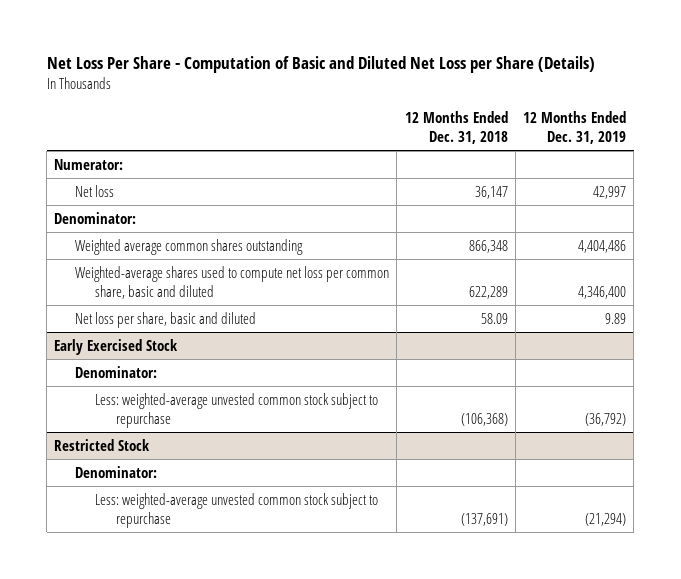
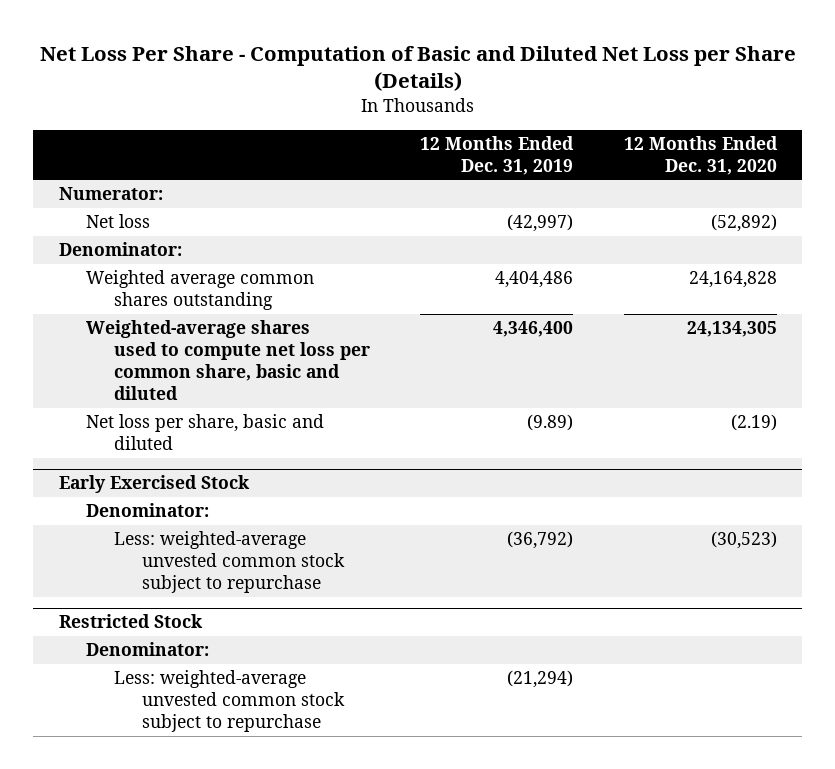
[404,110,508,144] 12 Months Ended Dec. 31, 2018 -> none
none -> [623,135,778,175] 12 Months Ended Dec. 31, 2020
[593,185,627,199] 42,997 -> [507,214,574,233] (42,997)
[605,312,627,324] 9.89 -> [527,414,574,432] (9.89)

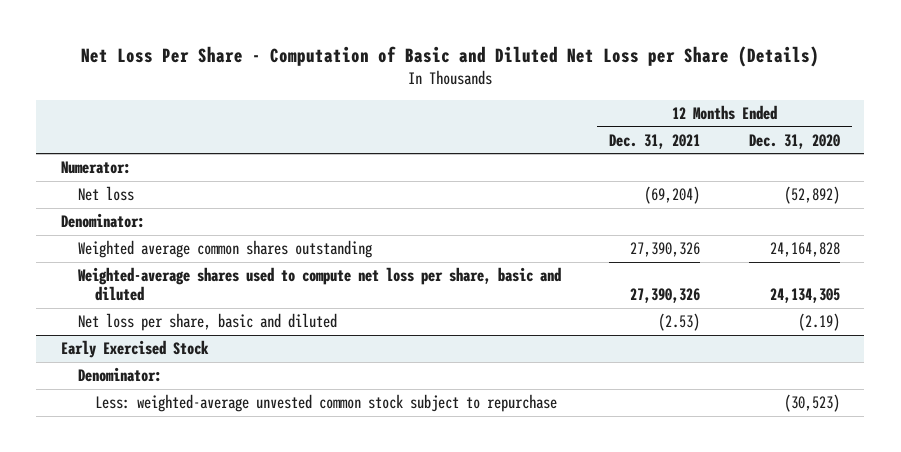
[420,135,575,175] 12 Months Ended Dec. 31, 2019 -> none
none -> [609,133,701,149] Dec. 31, 2021
[86,320,370,401] Weighted-average shares used to compute net loss per common share, basic and diluted -> [77,267,561,301] Weighted-average shares used to compute net loss per share, basic and diluted
[58,614,203,629] Restricted Stock -> none
[86,642,210,657] Denominator: -> none
[113,670,345,733] Less: weighted-average unvested common stock subject to repurchase -> none

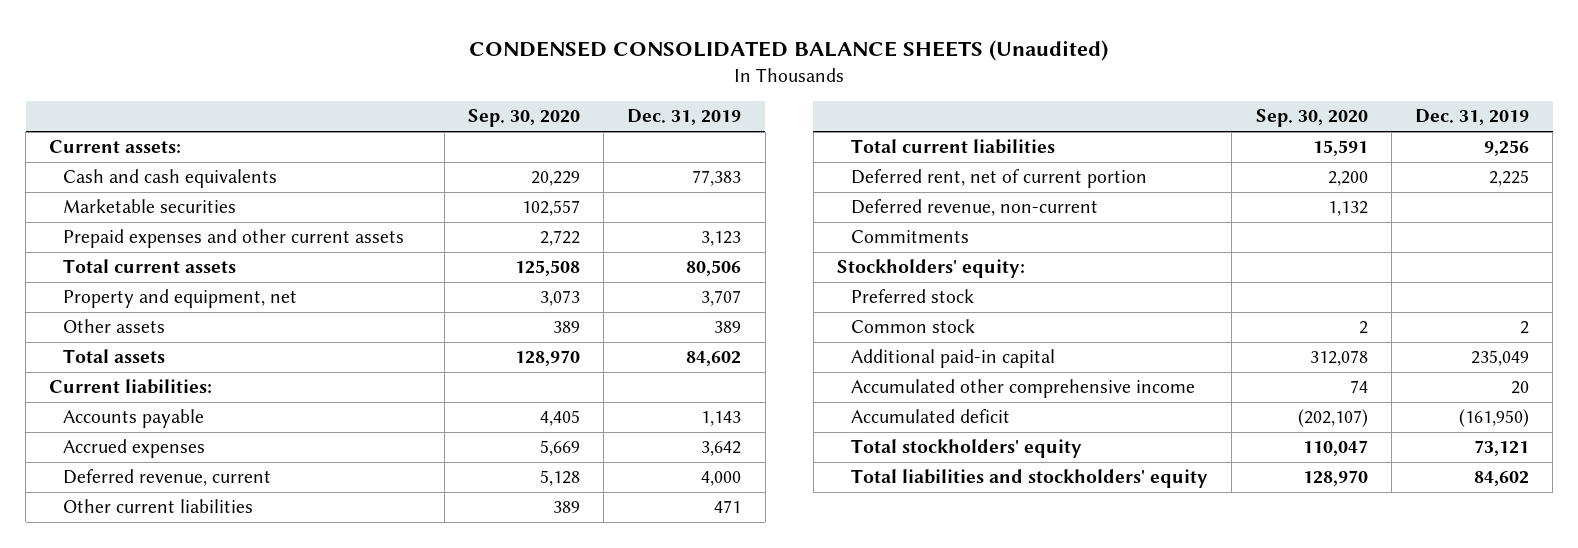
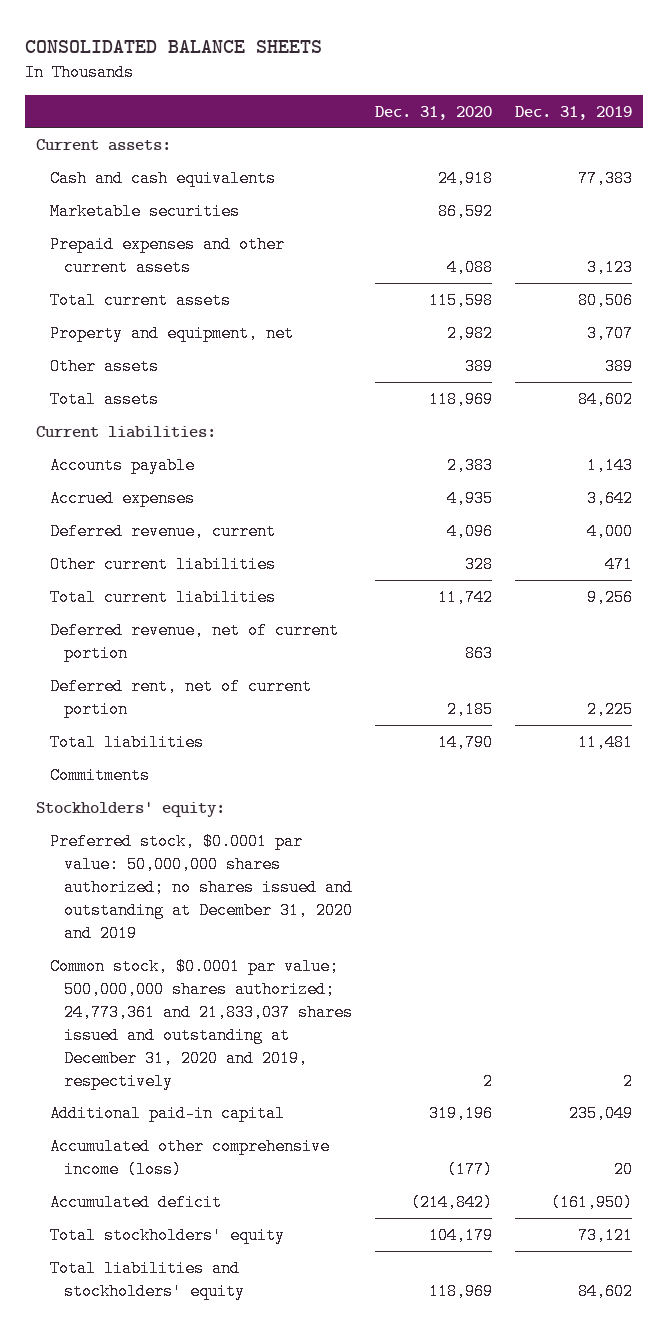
[469,39,1109,61] CONDENSED CONSOLIDATED BALANCE SHEETS (Unaudited) -> [24,39,322,53] CONSOLIDATED BALANCE SHEETS
[467,109,580,128] Sep. 30, 2020 -> none
none -> [374,105,492,120] Dec. 31, 2020
none -> [50,621,340,662] Deferred revenue, net of current portion
[851,199,1099,217] Deferred revenue, non-current -> none
none -> [50,733,205,751] Total liabilities
[851,289,975,304] Preferred stock -> [50,832,353,942] Preferred stock, $0.0001 par value: 50,000,000 shares authorized; no shares issued and outstanding at December 31, 2020 and 2019
[851,319,976,334] Common stock -> [50,957,353,1090] Common stock, $0.0001 par value; 500,000,000 shares authorized; 24,773,361 and 21,833,037 shares issued and outstanding at December 31, 2020 and 2019, respectively
[851,379,1196,399] Accumulated other comprehensive income -> [50,1137,331,1178] Accumulated other comprehensive income (loss)

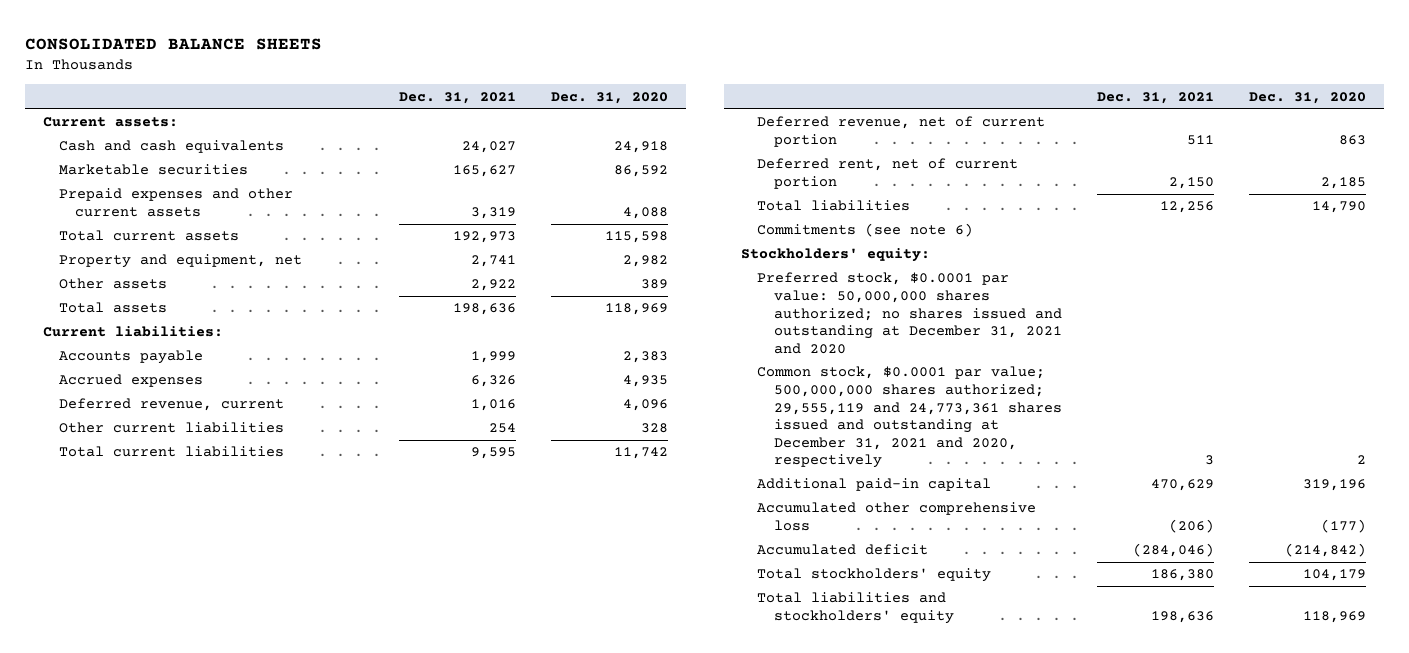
[514,105,632,120] Dec. 31, 2019 -> none
none -> [398,91,516,104] Dec. 31, 2021
[50,766,151,784] Commitments -> [757,223,974,238] Commitments (see note 6)
[50,832,353,942] Preferred stock, $0.0001 par value: 50,000,000 shares authorized; no shares issued and outstanding at December 31, 2020 and 2019 -> [757,272,1062,354] Preferred stock, $0.0001 par value: 50,000,000 shares authorized; no shares issued and outstanding at December 31, 2021 and 2020
[50,957,353,1090] Common stock, $0.0001 par value; 500,000,000 shares authorized; 24,773,361 and 21,833,037 shares issued and outstanding at December 31, 2020 and 2019, respectively -> [757,366,1062,469] Common stock, $0.0001 par value; 500,000,000 shares authorized; 29,555,119 and 24,773,361 shares issued and outstanding at December 31, 2021 and 2020, respectively
[50,1137,331,1178] Accumulated other comprehensive income (loss) -> [757,502,1037,531] Accumulated other comprehensive loss

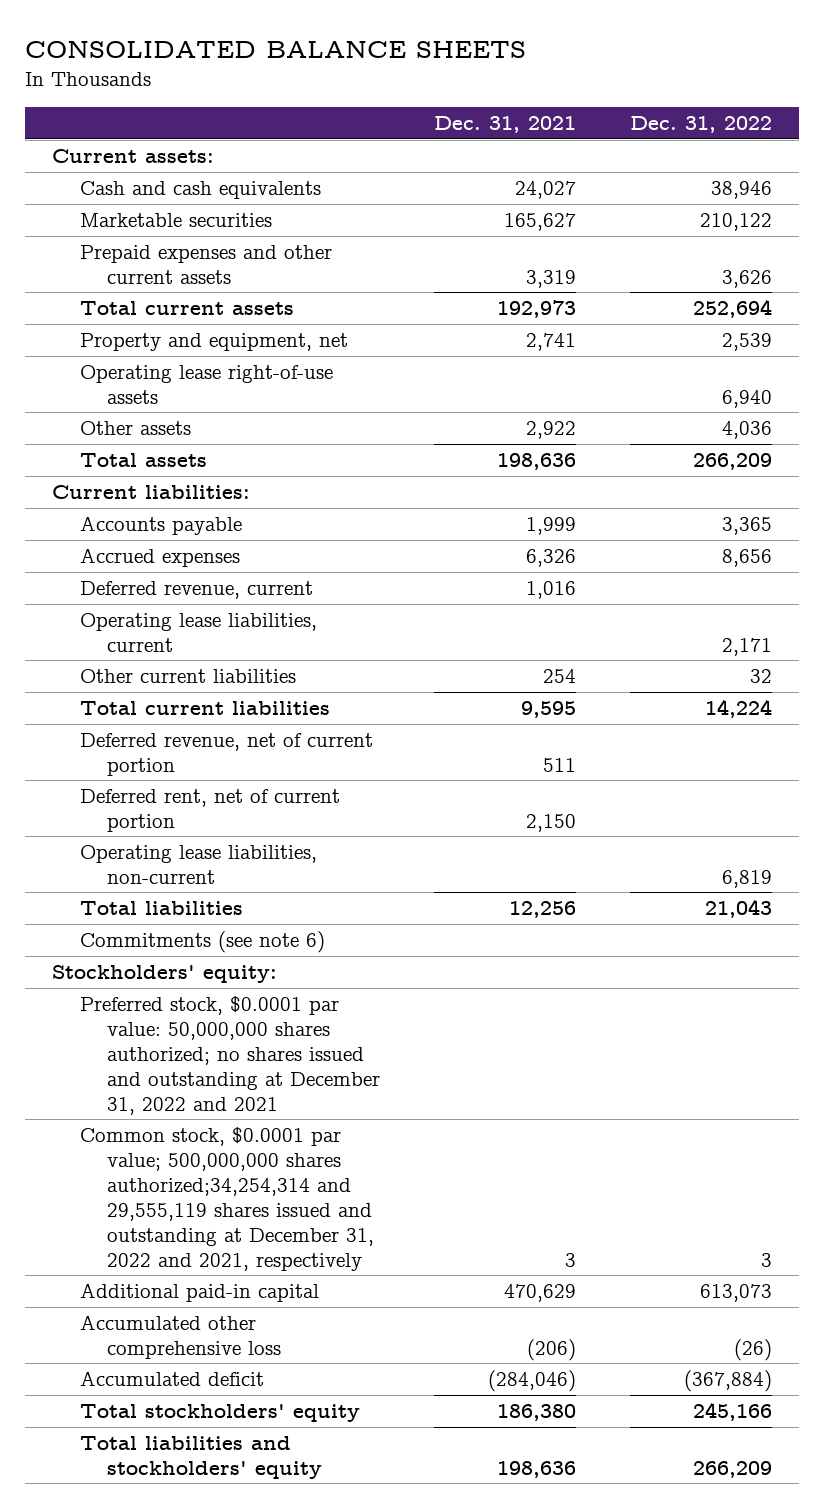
[550,91,668,104] Dec. 31, 2020 -> none
none -> [630,116,773,134] Dec. 31, 2022
none -> [79,365,333,404] Operating lease right-of-use assets
none -> [79,613,317,652] Operating lease liabilities, current
none -> [79,845,317,884] Operating lease liabilities, non-current
[757,272,1062,354] Preferred stock, $0.0001 par value: 50,000,000 shares authorized; no shares issued and outstanding at December 31, 2021 and 2020 -> [79,996,381,1115] Preferred stock, $0.0001 par value: 50,000,000 shares authorized; no shares issued and outstanding at December 31, 2022 and 2021
[757,366,1062,469] Common stock, $0.0001 par value; 500,000,000 shares authorized; 29,555,119 and 24,773,361 shares issued and outstanding at December 31, 2021 and 2020, respectively -> [79,1127,375,1271] Common stock, $0.0001 par value; 500,000,000 shares authorized;34,254,314 and 29,555,119 shares issued and outstanding at December 31, 2022 and 2021, respectively

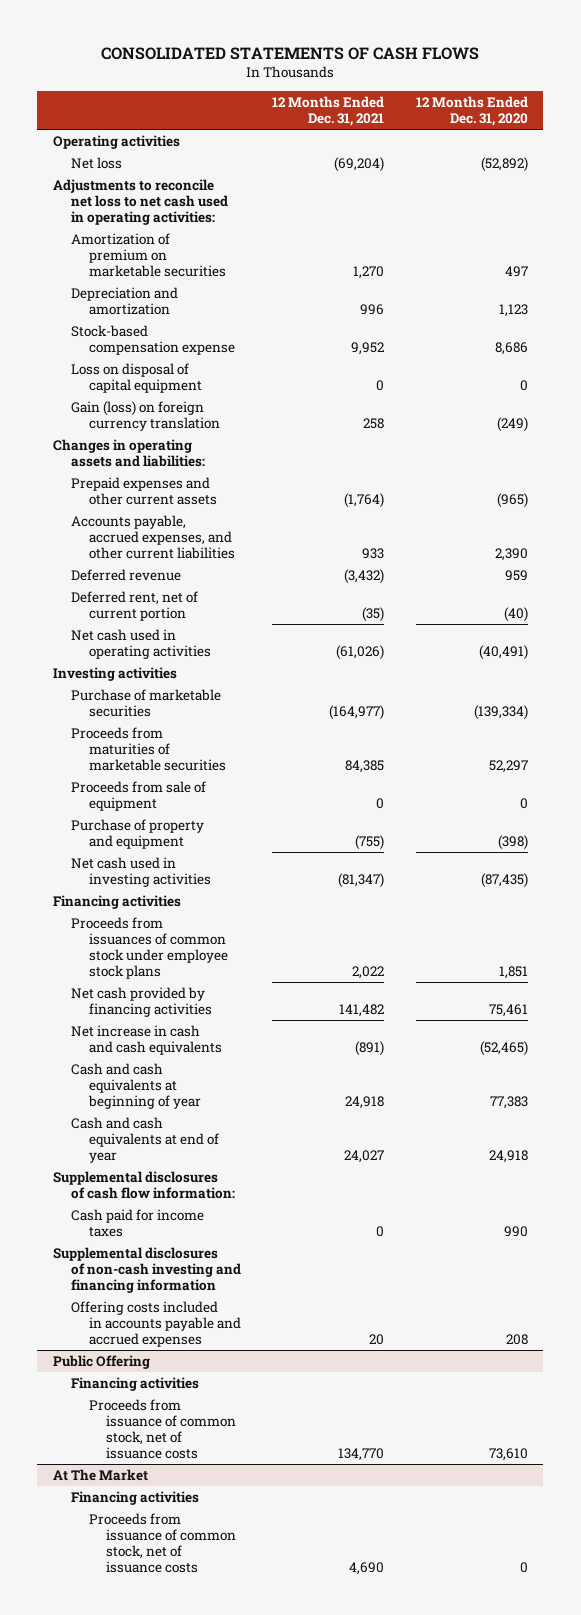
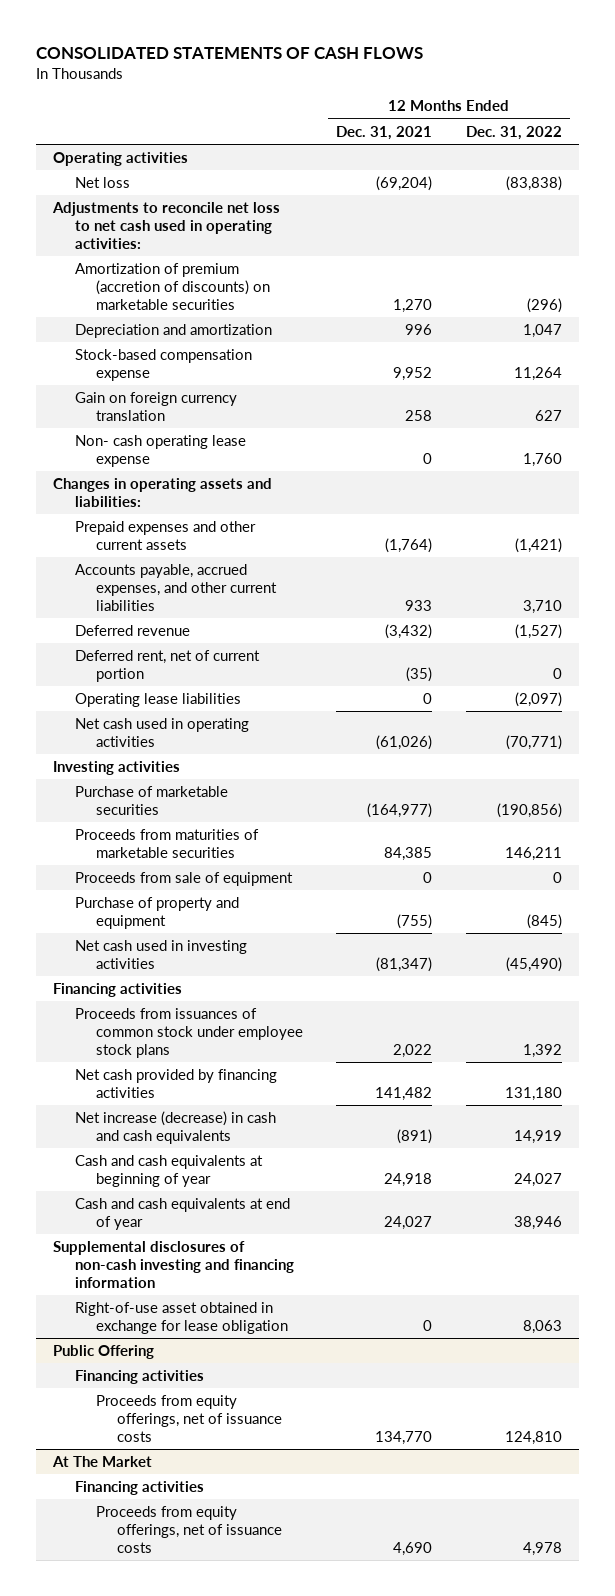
[415,95,528,126] 12 Months Ended Dec. 31, 2020 -> none
none -> [465,125,562,140] Dec. 31, 2022
[70,232,226,278] Amortization of premium on marketable securities -> [74,262,270,310] Amortization of premium (accretion of discounts) on marketable securities
[70,362,202,394] Loss on disposal of capital equipment -> none
[70,400,220,432] Gain (loss) on foreign currency translation -> [74,391,237,421] Gain on foreign currency translation
none -> [74,434,246,467] Non- cash operating lease expense
none -> [74,692,241,707] Operating lease liabilities
[70,1024,222,1056] Net increase in cash and cash equivalents -> [74,1110,276,1144] Net increase (decrease) in cash and cash equivalents
[53,1170,235,1200] Supplemental disclosures of cash flow information: -> none
[70,1208,204,1238] Cash paid for income taxes -> none
[70,1300,241,1348] Offering costs included in accounts payable and accrued expenses -> none
none -> [74,1301,288,1334] Right-of-use asset obtained in exchange for lease obligation
[88,1398,237,1460] Proceeds from issuance of common stock, net of issuance costs -> [95,1394,283,1442] Proceeds from equity offerings, net of issuance costs
[88,1512,237,1574] Proceeds from issuance of common stock, net of issuance costs -> [95,1505,283,1553] Proceeds from equity offerings, net of issuance costs

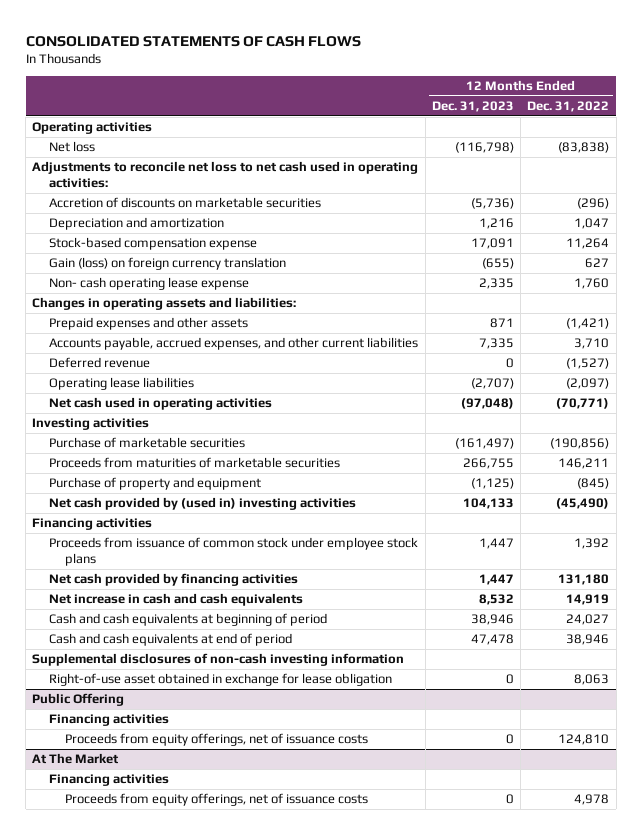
[336,125,433,140] Dec. 31, 2021 -> none
none -> [431,100,514,112] Dec. 31, 2023
[74,262,270,310] Amortization of premium (accretion of discounts) on marketable securities -> [48,197,321,209] Accretion of discounts on marketable securities
[74,391,237,421] Gain on foreign currency translation -> [48,257,286,271] Gain (loss) on foreign currency translation
[74,520,256,550] Prepaid expenses and other current assets -> [48,317,248,331] Prepaid expenses and other assets
[74,649,260,682] Deferred rent, net of current portion -> none
[74,871,293,886] Proceeds from sale of equipment -> none
[74,939,247,969] Net cash used in investing activities -> [48,497,356,511] Net cash provided by (used in) investing activities
[74,1007,303,1058] Proceeds from issuances of common stock under employee stock plans -> [48,537,418,567] Proceeds from issuance of common stock under employee stock plans
[74,1110,276,1144] Net increase (decrease) in cash and cash equivalents -> [48,593,303,607] Net increase in cash and cash equivalents
[74,1154,263,1187] Cash and cash equivalents at beginning of year -> [48,613,327,627] Cash and cash equivalents at beginning of period
[74,1197,290,1230] Cash and cash equivalents at end of year -> [48,633,292,647] Cash and cash equivalents at end of period
[53,1240,294,1288] Supplemental disclosures of non-cash investing and financing information -> [32,653,405,667] Supplemental disclosures of non-cash investing information

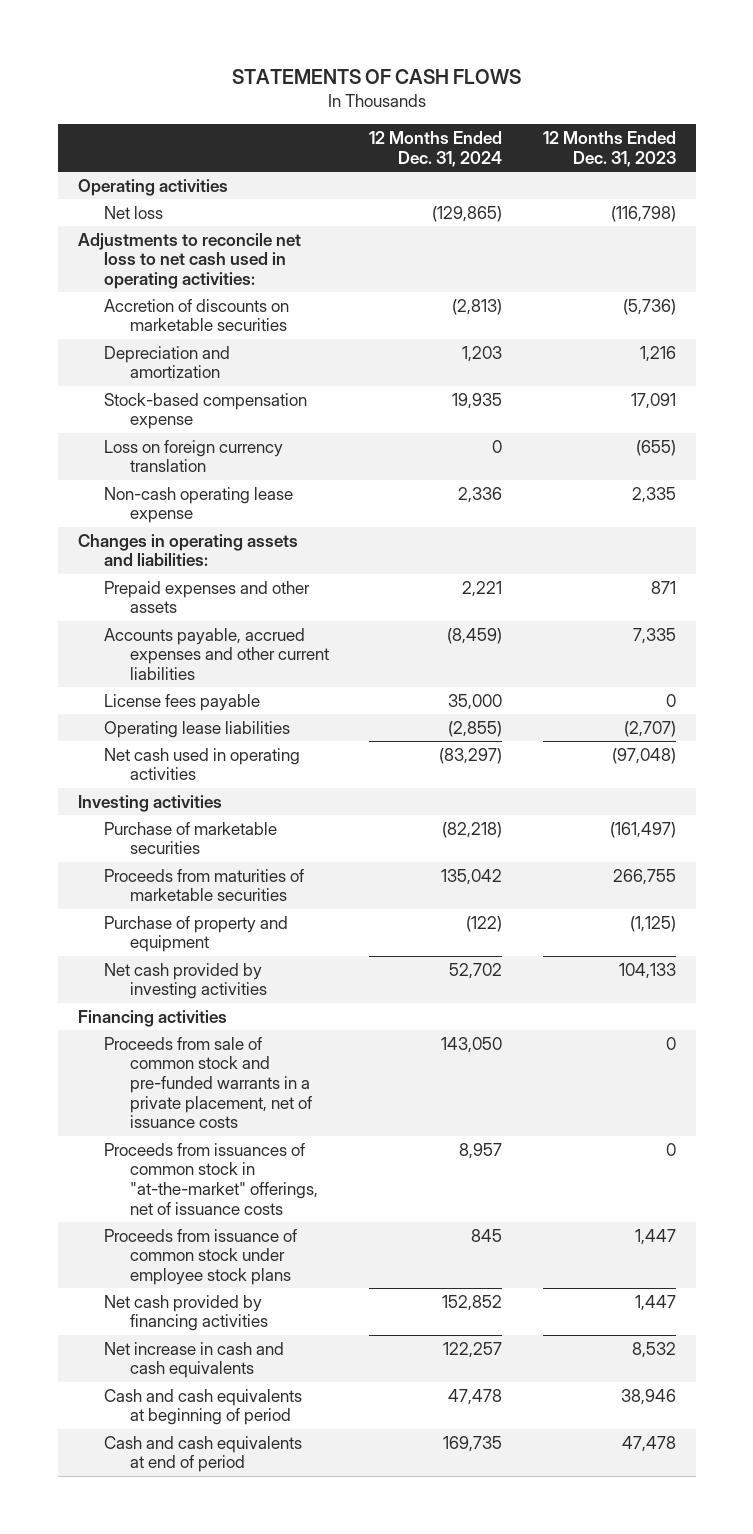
[25,35,361,47] CONSOLIDATED STATEMENTS OF CASH FLOWS -> [231,69,521,85] STATEMENTS OF CASH FLOWS
[527,100,610,112] Dec. 31, 2022 -> none
none -> [369,131,503,167] 12 Months Ended Dec. 31, 2024
[48,257,286,271] Gain (loss) on foreign currency translation -> [103,439,283,473] Loss on foreign currency translation
[48,277,249,291] Non- cash operating lease expense -> [103,486,293,524] Non-cash operating lease expense
[48,357,150,369] Deferred revenue -> none
[48,337,418,351] Accounts payable, accrued expenses, and other current liabilities -> [103,627,329,681] Accounts payable, accrued expenses and other current liabilities
none -> [103,693,260,711] License fees payable
[48,497,356,511] Net cash provided by (used in) investing activities -> [103,962,267,1000] Net cash provided by investing activities
none -> [103,1036,312,1129] Proceeds from sale of common stock and pre-funded warrants in a private placement, net of issuance costs
none -> [103,1142,318,1215] Proceeds from issuances of common stock in "at-the-market" offerings, net of issuance costs
[32,653,405,667] Supplemental disclosures of non-cash investing information -> none
[48,673,392,687] Right-of-use asset obtained in exchange for lease obligation -> none
[32,693,125,707] Public Offering -> none
[48,714,169,727] Financing activities -> none
[65,733,369,747] Proceeds from equity offerings, net of issuance costs -> none
[32,753,120,765] At The Market -> none
[48,774,169,787] Financing activities -> none
[65,793,369,807] Proceeds from equity offerings, net of issuance costs -> none

